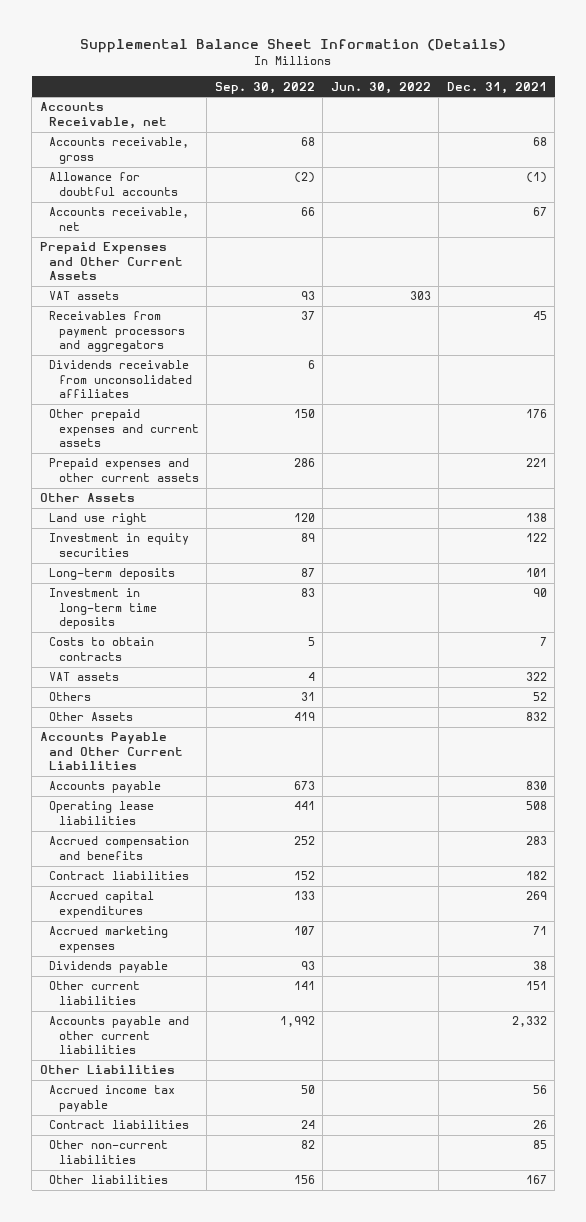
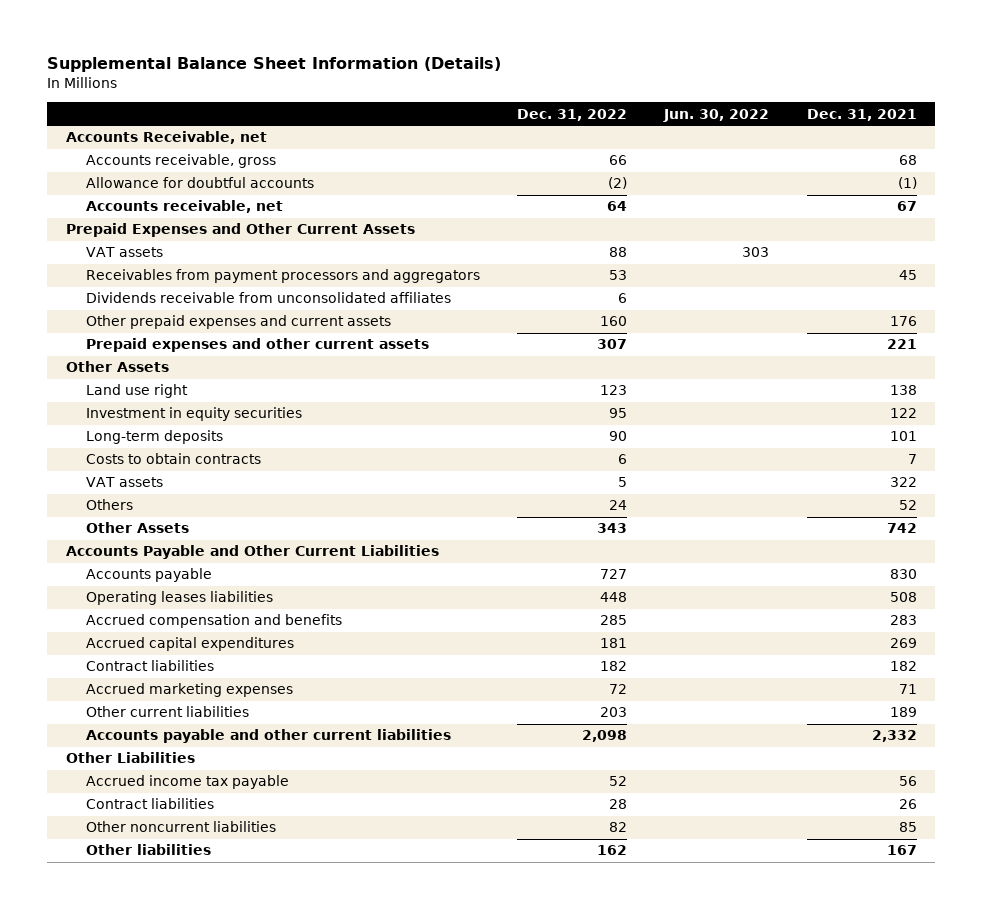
[214,81,315,94] Sep. 30, 2022 -> none
none -> [516,108,627,121] Dec. 31, 2022
[49,588,157,630] Investment in long-term time deposits -> none
[525,712,547,722] 832 -> [886,523,917,534] 742
[49,801,155,825] Operating lease liabilities -> [85,591,273,606] Operating leases liabilities
[49,871,190,881] Contract liabilities -> [85,660,214,672] Contract liabilities
[49,961,169,974] Dividends payable -> none
[525,981,547,991] 151 -> [889,707,917,718] 189
[49,1140,169,1164] Other non-current liabilities -> [85,821,276,833] Other noncurrent liabilities

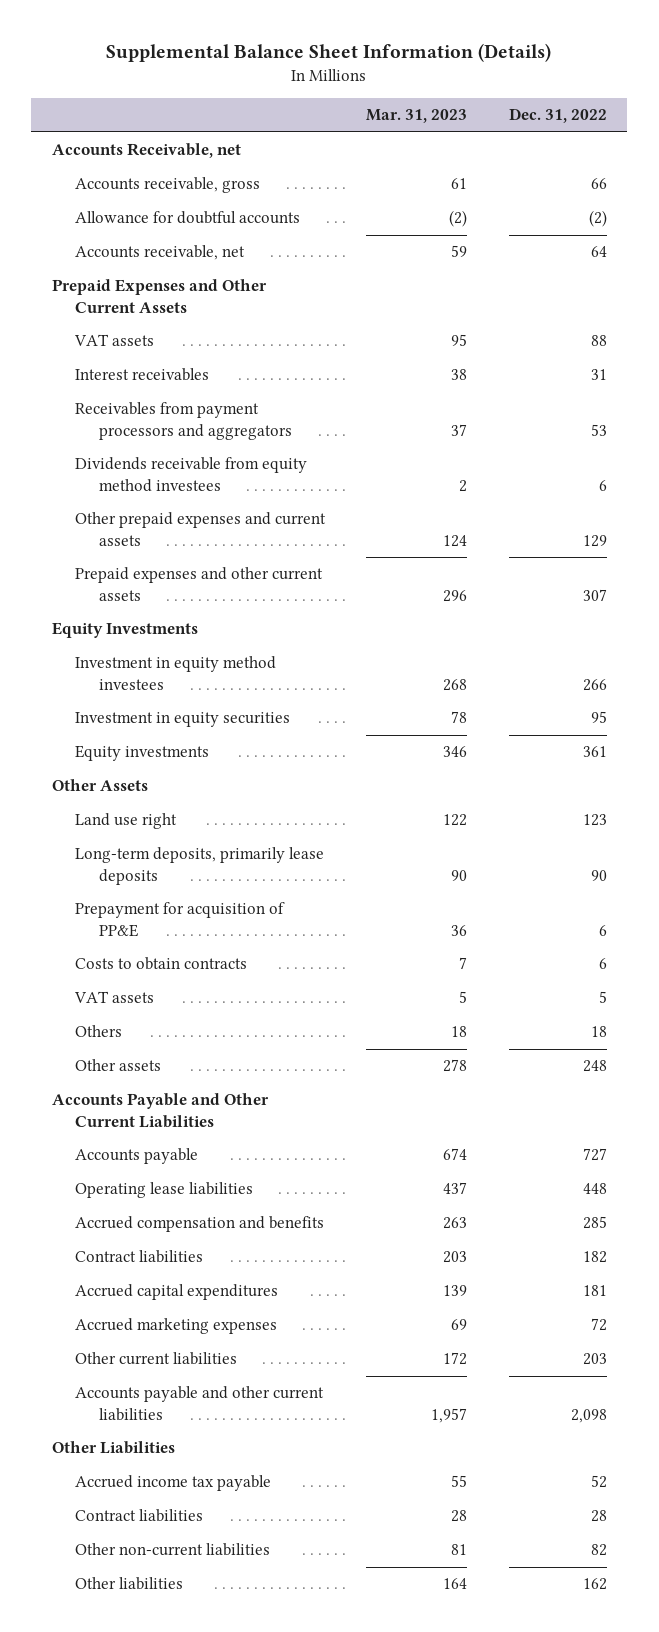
[663,108,770,122] Jun. 30, 2022 -> none
[806,108,917,121] Dec. 31, 2021 -> none
none -> [366,109,468,124] Mar. 31, 2023
none -> [75,368,210,382] Interest receivables
[85,292,451,304] Dividends receivable from unconsolidated affiliates -> [75,457,308,492] Dividends receivable from equity method investees
[599,316,627,327] 160 -> [582,534,607,547] 129
none -> [52,622,199,639] Equity Investments
none -> [75,656,277,690] Investment in equity method investees
[85,407,302,422] Investment in equity securities -> [75,712,291,728] Investment in equity securities
none -> [75,745,210,762] Equity investments
[85,430,223,445] Long-term deposits -> [75,847,325,885] Long-term deposits, primarily lease deposits
none -> [75,902,286,937] Prepayment for acquisition of PP&E
[608,500,627,511] 24 -> [590,1026,607,1038] 18
[85,522,189,534] Other Assets -> [75,1059,162,1072] Other assets
[596,523,627,534] 343 -> [582,1060,607,1073] 248
[85,591,273,606] Operating leases liabilities -> [75,1182,254,1199] Operating lease liabilities
[85,637,294,652] Accrued capital expenditures -> [75,1284,279,1301] Accrued capital expenditures
[85,821,276,833] Other noncurrent liabilities -> [75,1543,271,1557] Other non-current liabilities

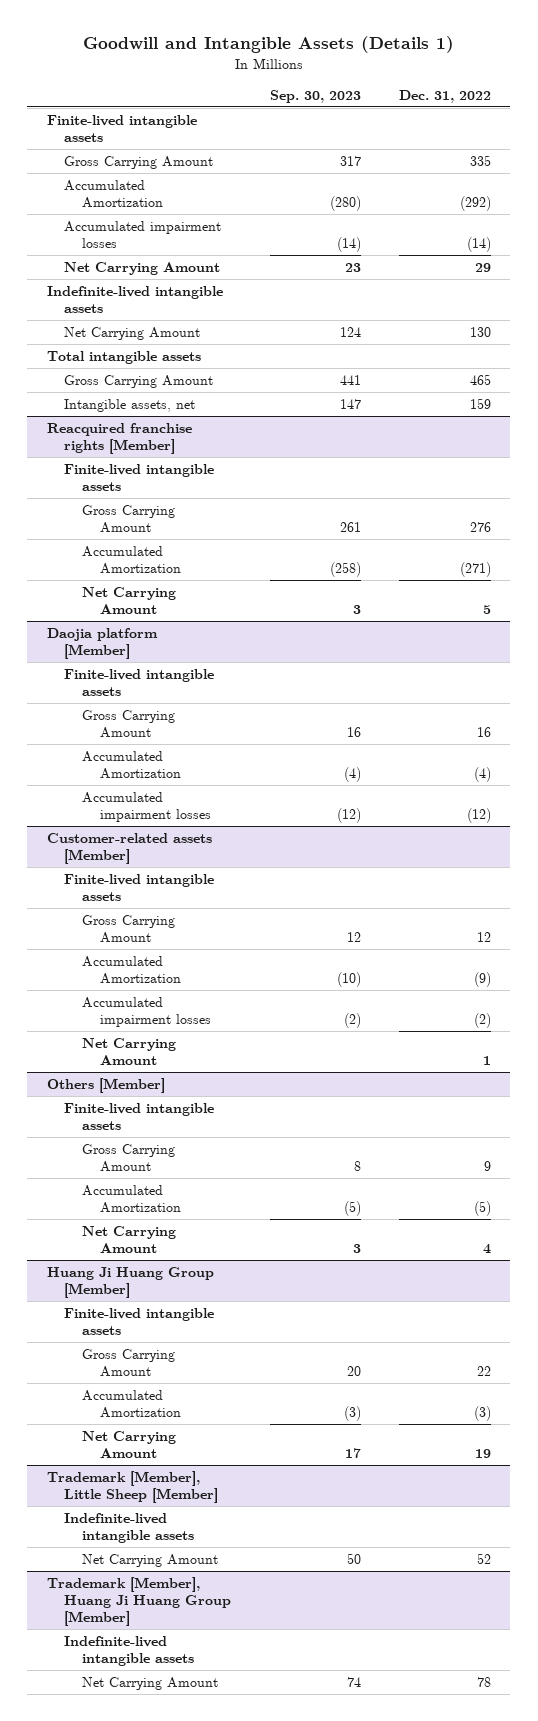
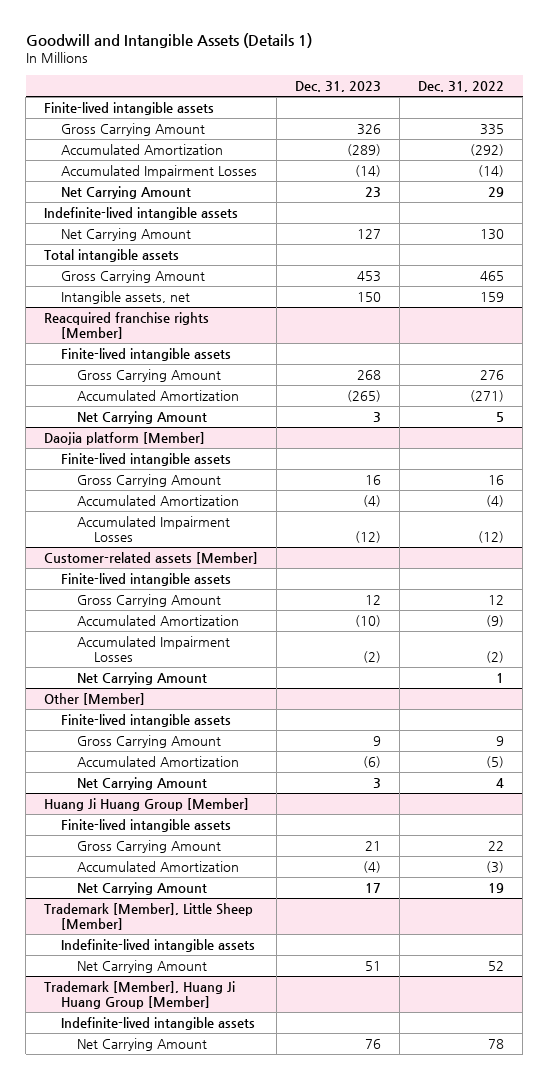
[269,89,361,103] Sep. 30, 2023 -> none
none -> [295,80,382,92] Dec. 31, 2023
[64,220,222,248] Accumulated impairment losses -> [60,165,257,179] Accumulated Impairment Losses
[81,791,211,822] Accumulated impairment losses -> [77,516,231,542] Accumulated Impairment Losses
[81,996,211,1027] Accumulated impairment losses -> [77,636,231,662] Accumulated Impairment Losses
[46,1077,165,1093] Others [Member] -> [44,693,146,706] Other [Member]

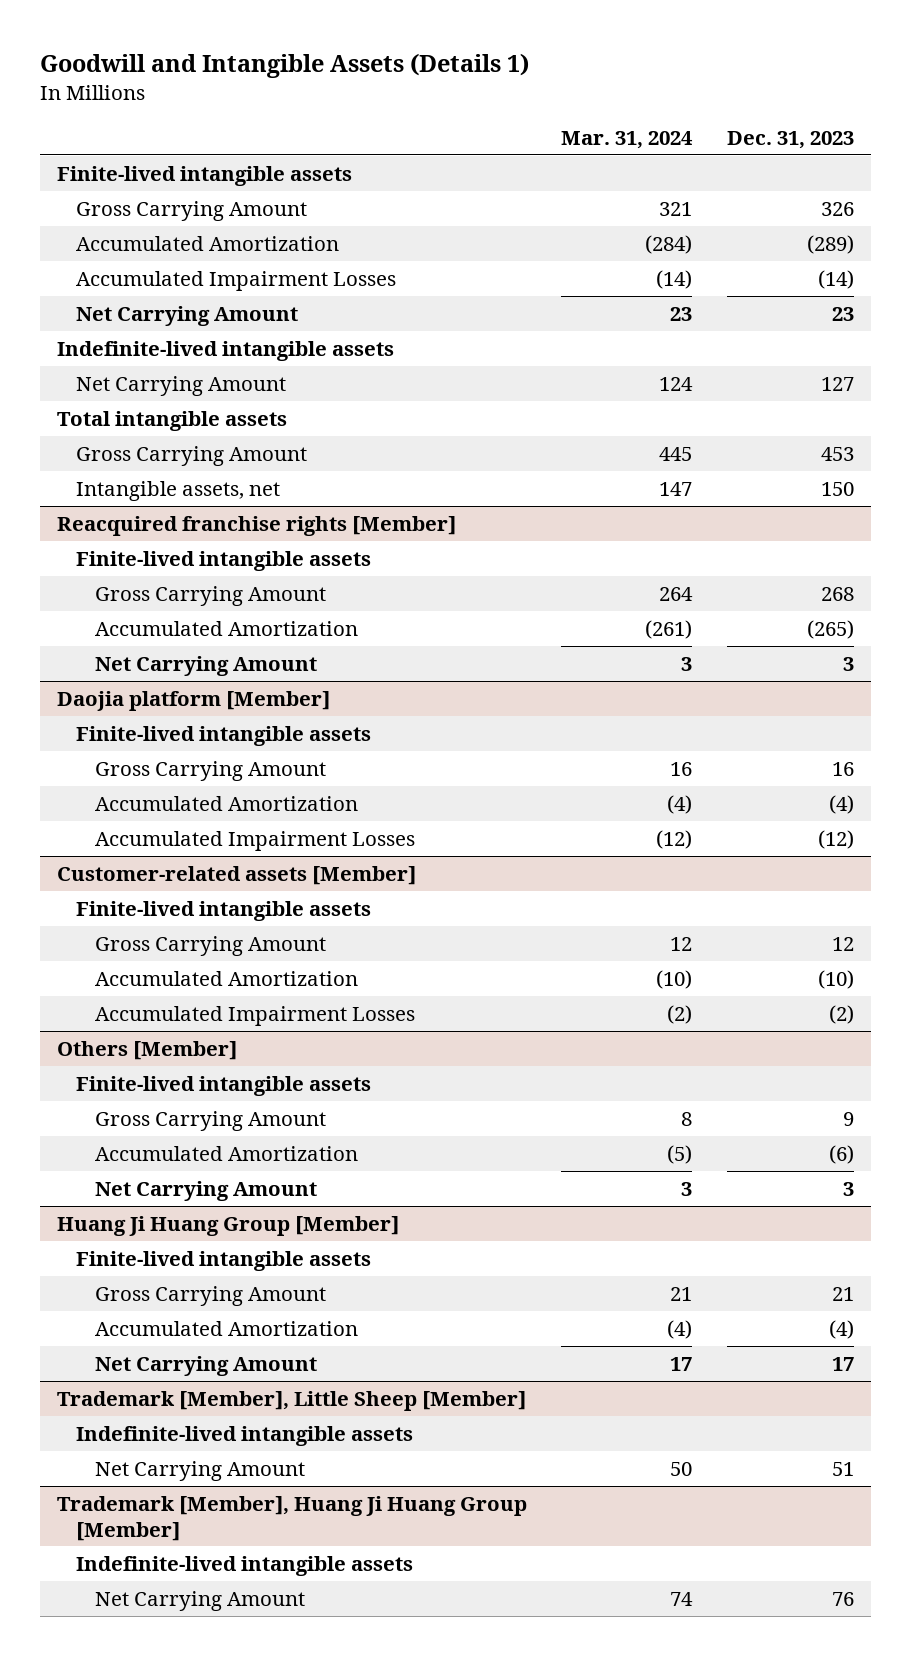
[418,80,505,92] Dec. 31, 2022 -> none
none -> [561,131,694,150] Mar. 31, 2024
[77,672,208,686] Net Carrying Amount -> none
[44,693,146,706] Other [Member] -> [57,1040,238,1060] Others [Member]

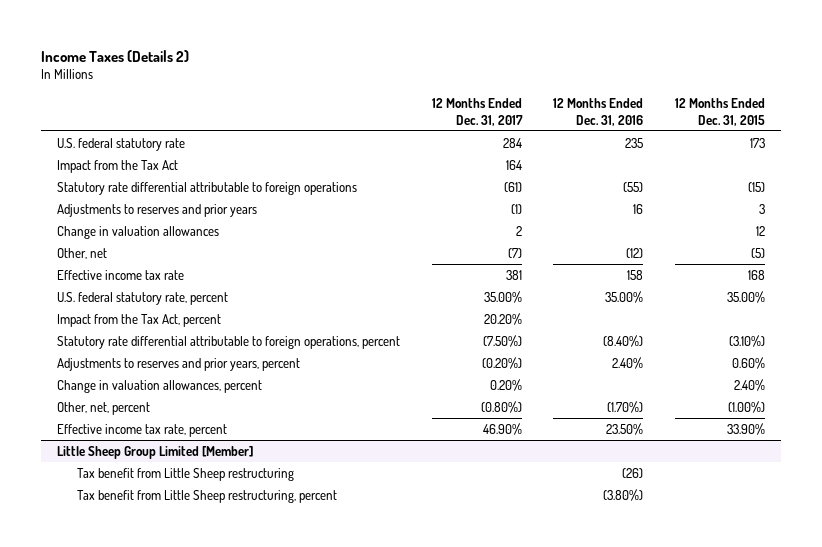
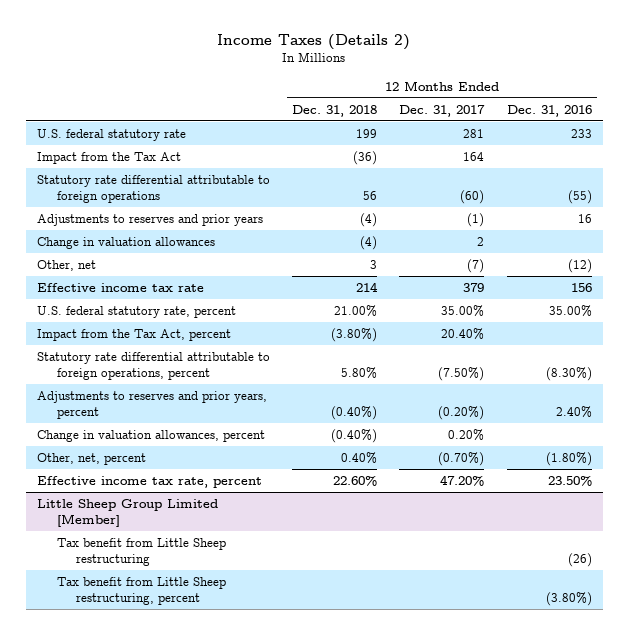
[675,98,766,126] 12 Months Ended Dec. 31, 2015 -> none
none -> [292,104,378,117] Dec. 31, 2018
[502,137,522,148] 284 -> [463,128,485,138] 281
[625,137,644,148] 235 -> [570,128,592,138] 233
[503,181,522,192] (61) -> [460,189,485,204] (60)
[505,269,522,280] 381 -> [463,282,485,292] 379
[627,269,644,280] 158 -> [570,282,592,292] 156
[483,312,522,325] 20.20% -> [441,327,485,340] 20.40%
[603,334,644,347] (8.40%) -> [545,366,592,381] (8.30%)
[480,400,522,413] (0.80%) -> [438,451,485,466] (0.70%)
[607,400,644,413] (1.70%) -> [545,451,592,466] (1.80%)
[482,422,522,435] 46.90% -> [440,474,485,486] 47.20%

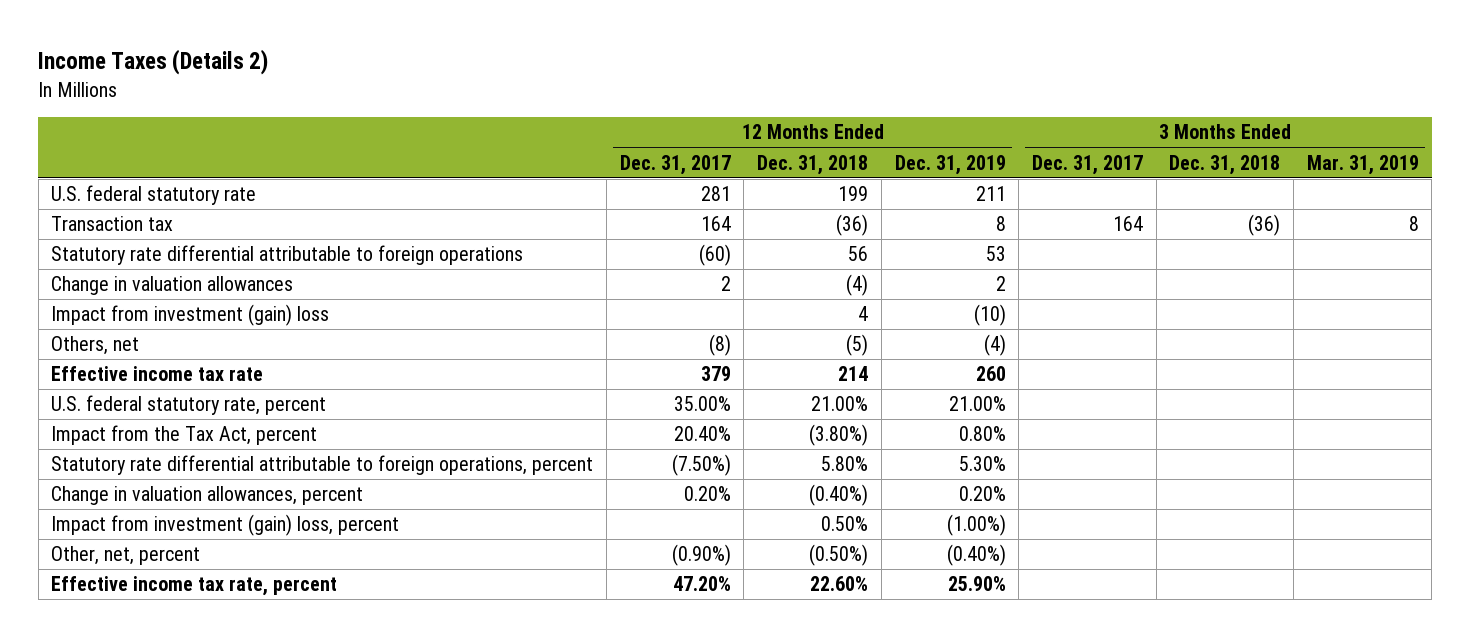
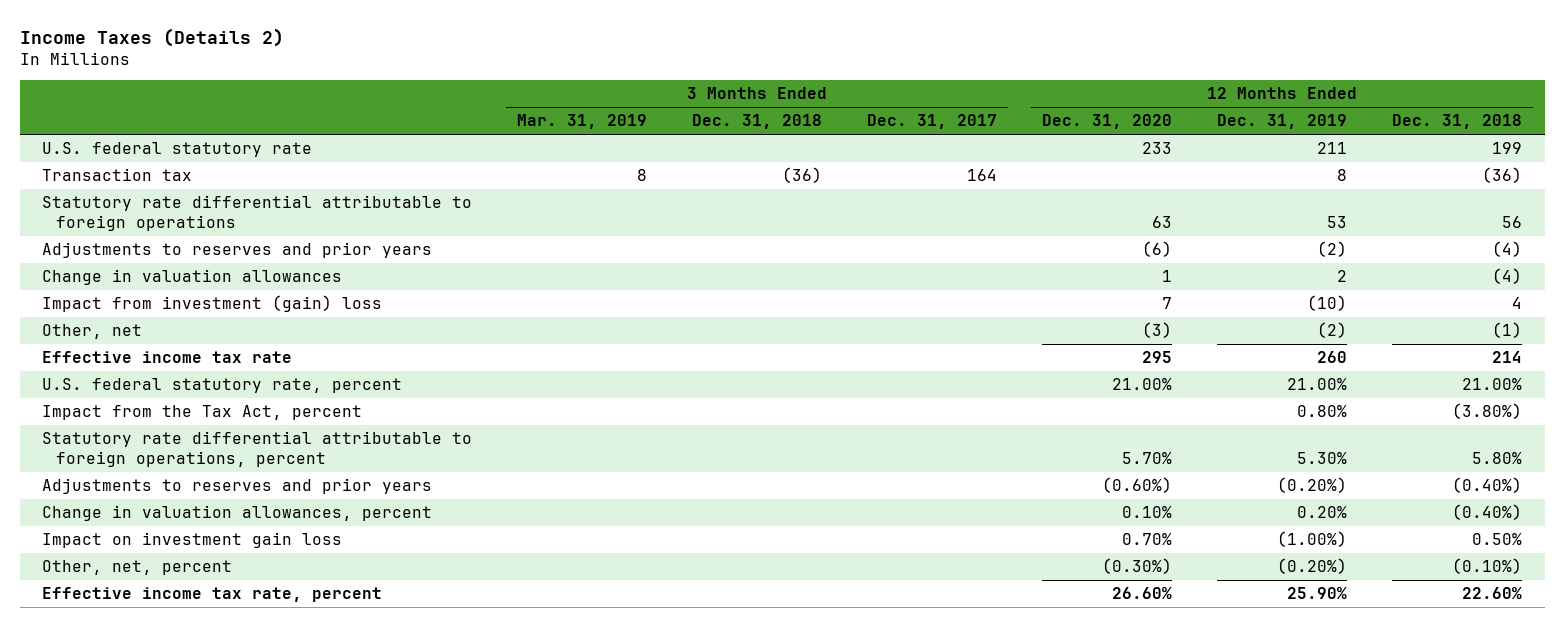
[619,154,731,175] Dec. 31, 2017 -> none
none -> [1042,114,1173,130] Dec. 31, 2020
none -> [42,242,433,259] Adjustments to reserves and prior years
[51,336,140,356] Others, net -> [42,324,143,340] Other, net
[846,334,869,357] (5) -> [1492,322,1523,339] (1)
[983,334,1006,357] (4) -> [1317,322,1348,339] (2)
none -> [42,478,433,495] Adjustments to reserves and prior years
[51,514,400,537] Impact from investment (gain) loss, percent -> [42,532,343,549] Impact on investment gain loss
[809,544,869,567] (0.50%) -> [1452,558,1523,575] (0.10%)
[946,544,1006,567] (0.40%) -> [1277,558,1348,575] (0.20%)

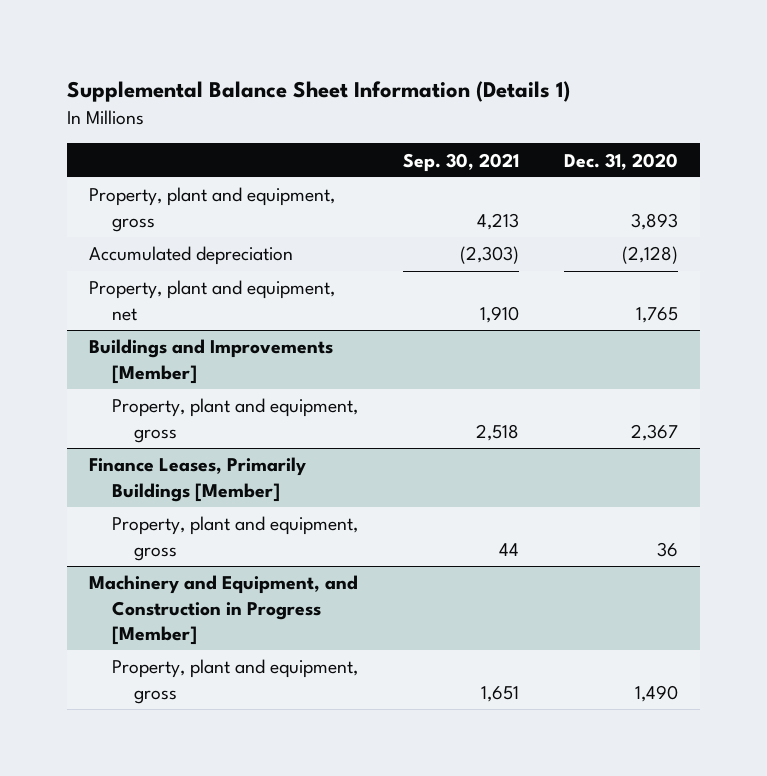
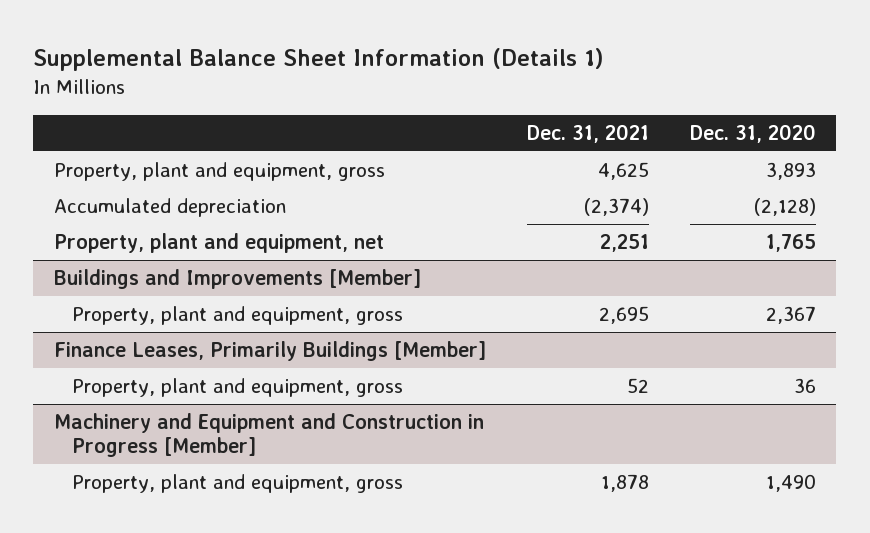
[402,152,519,172] Sep. 30, 2021 -> none
none -> [526,123,649,143] Dec. 31, 2021
[89,575,359,645] Machinery and Equipment, and Construction in Progress [Member] -> [53,413,484,458] Machinery and Equipment and Construction in Progress [Member]

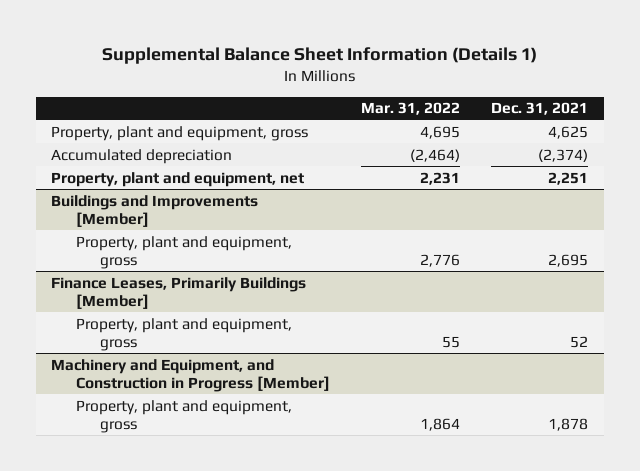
[689,123,816,143] Dec. 31, 2020 -> none
none -> [360,102,460,116] Mar. 31, 2022
[53,413,484,458] Machinery and Equipment and Construction in Progress [Member] -> [51,358,330,392] Machinery and Equipment, and Construction in Progress [Member]

